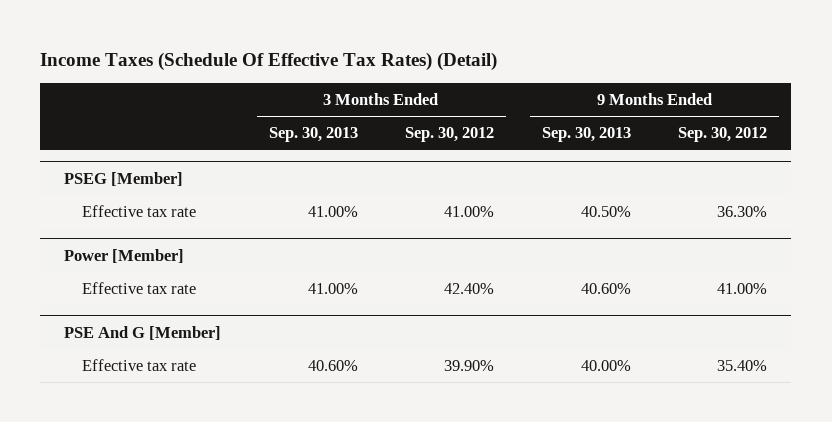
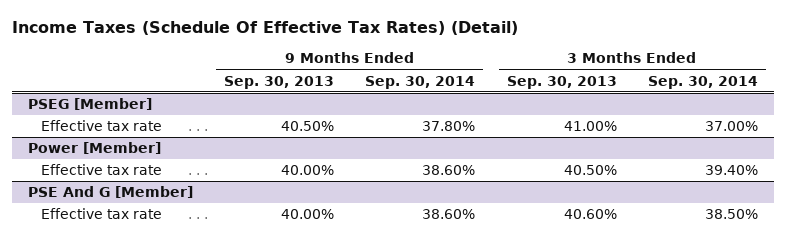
[405,127,495,143] Sep. 30, 2012 -> none
[678,127,768,143] Sep. 30, 2012 -> none
none -> [365,75,476,89] Sep. 30, 2014
none -> [648,75,759,89] Sep. 30, 2014
[307,283,358,295] 41.00% -> [563,165,617,176] 40.50%
[580,283,631,295] 40.60% -> [280,165,334,176] 40.00%

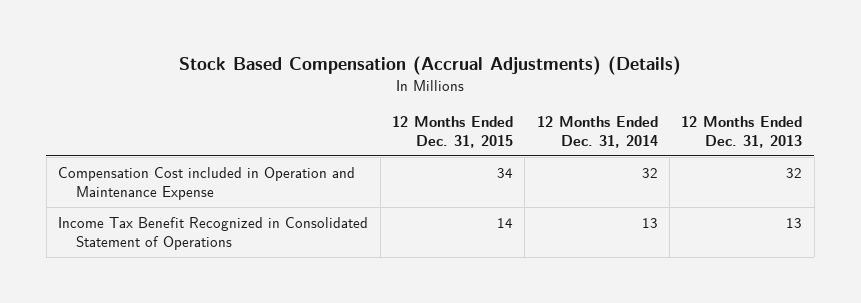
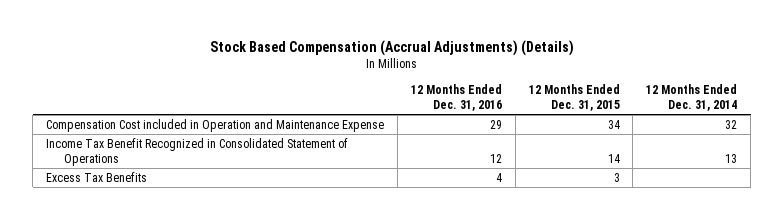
[681,115,803,148] 12 Months Ended Dec. 31, 2013 -> none
none -> [410,83,502,111] 12 Months Ended Dec. 31, 2016
none -> [46,171,148,182] Excess Tax Benefits

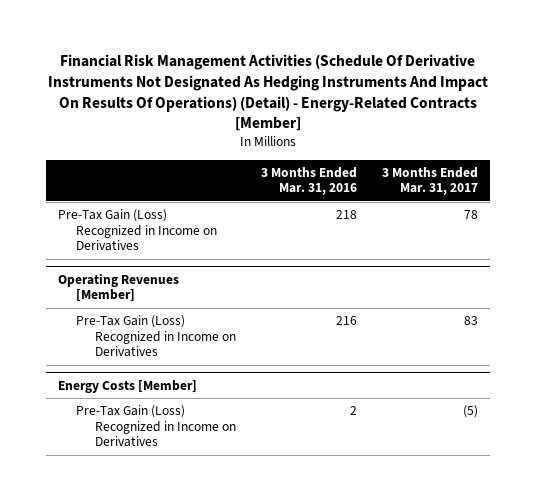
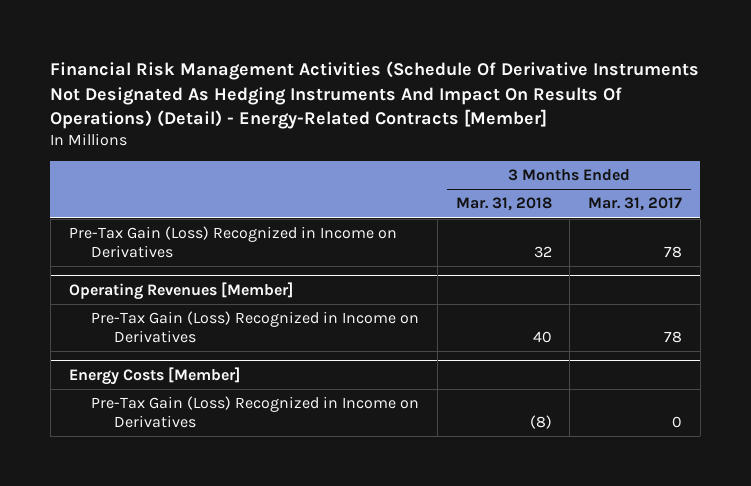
[260,166,357,196] 3 Months Ended Mar. 31, 2016 -> none
none -> [455,197,552,212] Mar. 31, 2018
[463,316,478,326] 83 -> [664,331,683,344] 78
[462,405,478,419] (5) -> [672,416,683,429] 0

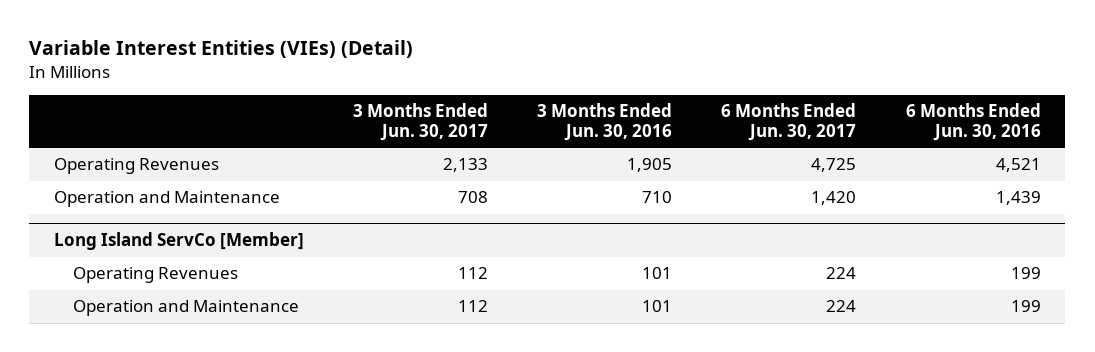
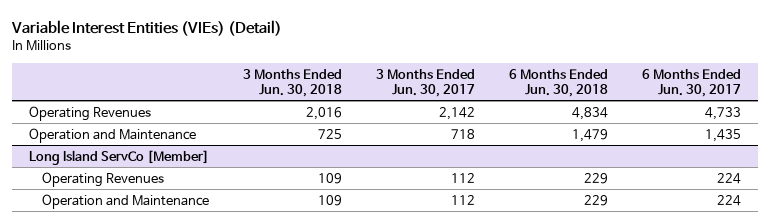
[537,103,673,141] 3 Months Ended Jun. 30, 2016 -> none
[905,103,1041,141] 6 Months Ended Jun. 30, 2016 -> none
none -> [243,68,343,98] 3 Months Ended Jun. 30, 2018
none -> [509,68,609,98] 6 Months Ended Jun. 30, 2018
[443,158,489,173] 2,133 -> [439,106,476,120] 2,142
[811,158,857,173] 4,725 -> [704,106,741,120] 4,733
[458,191,489,204] 708 -> [451,128,476,139] 718
[811,191,857,206] 1,420 -> [704,128,741,142] 1,435

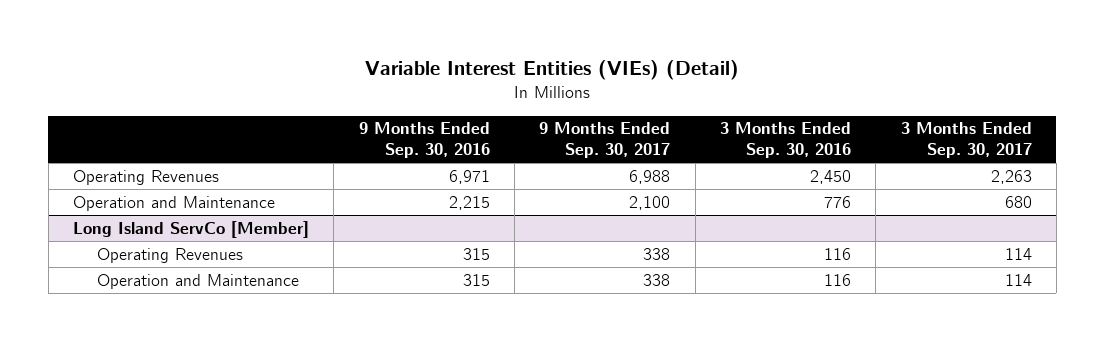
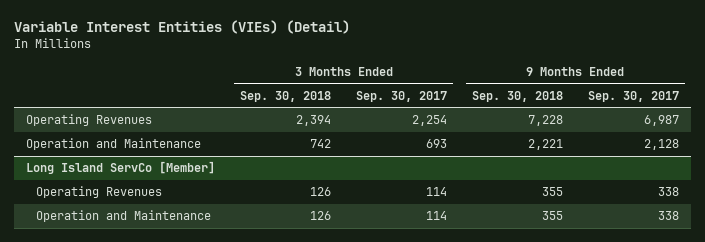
[358,122,490,159] 9 Months Ended Sep. 30, 2016 -> none
[719,122,851,159] 3 Months Ended Sep. 30, 2016 -> none
none -> [240,90,332,102] Sep. 30, 2018
none -> [471,90,563,102] Sep. 30, 2018
[629,169,671,184] 6,988 -> [643,115,679,127] 6,987
[990,169,1032,184] 2,263 -> [412,115,448,127] 2,254
[629,195,671,210] 2,100 -> [643,139,679,151] 2,128
[1004,195,1032,208] 680 -> [426,139,448,149] 693

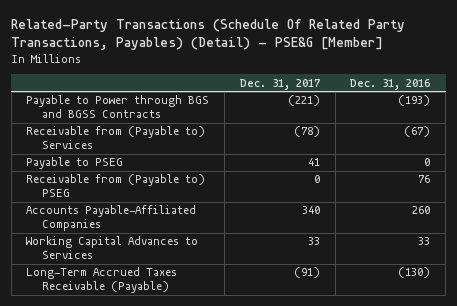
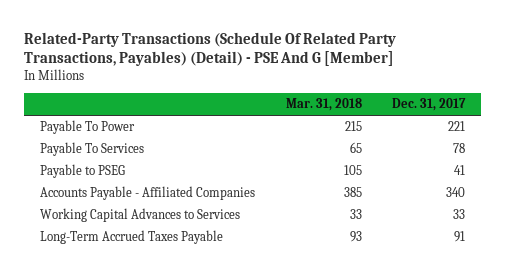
[11,19,406,51] Related-Party Transactions (Schedule Of Related Party Transactions, Payables) (Detail) - PSE&G [Member] -> [24,31,397,67] Related-Party Transactions (Schedule Of Related Party Transactions, Payables) (Detail) - PSE And G [Member]
[350,78,431,90] Dec. 31, 2016 -> none
none -> [285,98,362,112] Mar. 31, 2018
[26,95,210,119] Payable to Power through BGS and BGSS Contracts -> [39,120,135,135] Payable To Power
[287,95,320,107] (221) -> [448,121,466,132] 221
[26,126,206,150] Receivable from (Payable to) Services -> [39,142,144,157] Payable To Services
[293,126,320,138] (78) -> [453,143,466,154] 78
[26,174,206,198] Receivable from (Payable to) PSEG -> none
[26,205,197,232] Accounts Payable-Affiliated Companies -> [39,186,255,201] Accounts Payable - Affiliated Companies
[26,267,178,294] Long-Term Accrued Taxes Receivable (Payable) -> [39,230,223,245] Long-Term Accrued Taxes Payable
[293,267,320,279] (91) -> [454,231,466,243] 91

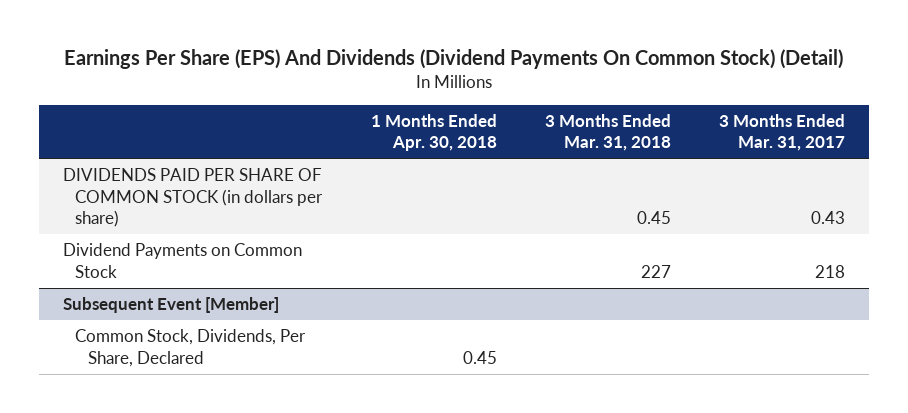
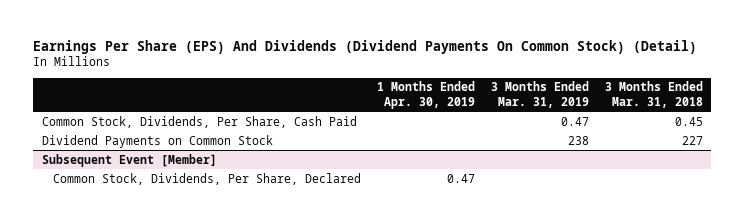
[370,113,497,152] 1 Months Ended Apr. 30, 2018 -> none
[718,113,845,152] 3 Months Ended Mar. 31, 2017 -> none
none -> [377,81,476,109] 1 Months Ended Apr. 30, 2019
none -> [491,81,590,108] 3 Months Ended Mar. 31, 2019
[63,167,324,228] DIVIDENDS PAID PER SHARE OF COMMON STOCK (in dollars per share) -> [41,115,357,128] Common Stock, Dividends, Per Share, Cash Paid

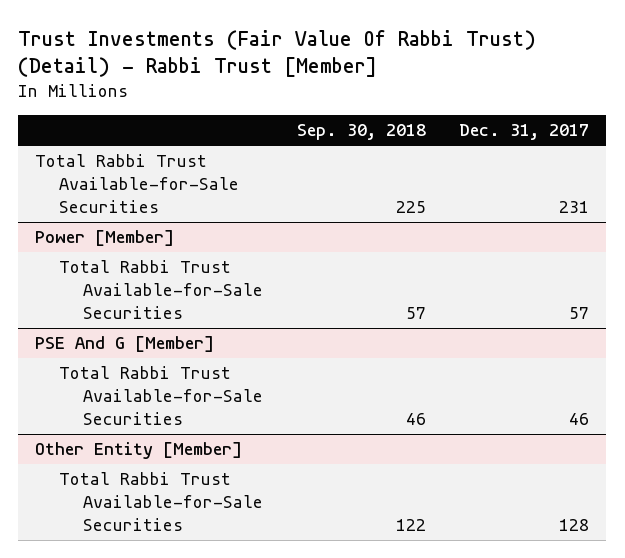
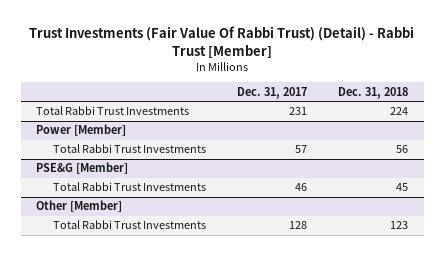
[296,124,426,141] Sep. 30, 2018 -> none
none -> [338,86,409,99] Dec. 31, 2018
[35,154,240,213] Total Rabbi Trust Available-for-Sale Securities -> [36,106,190,116] Total Rabbi Trust Investments
[59,260,264,319] Total Rabbi Trust Available-for-Sale Securities -> [53,144,207,154] Total Rabbi Trust Investments
[35,336,215,353] PSE And G [Member] -> [36,162,129,175] PSE&G [Member]
[59,366,264,425] Total Rabbi Trust Available-for-Sale Securities -> [53,182,207,192] Total Rabbi Trust Investments
[35,442,243,460] Other Entity [Member] -> [36,200,123,213] Other [Member]
[59,472,264,531] Total Rabbi Trust Available-for-Sale Securities -> [53,220,207,230] Total Rabbi Trust Investments

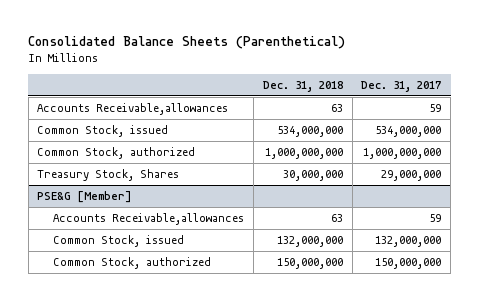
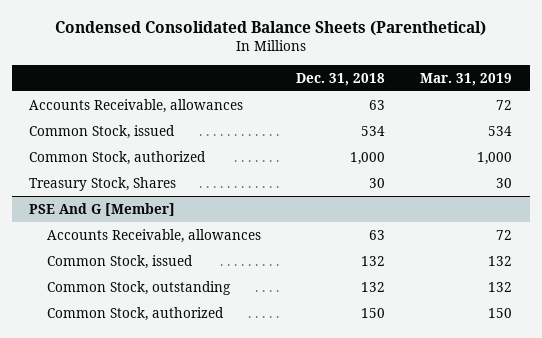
[28,36,346,50] Consolidated Balance Sheets (Parenthetical) -> [54,20,486,36] Condensed Consolidated Balance Sheets (Parenthetical)
[361,80,442,92] Dec. 31, 2017 -> none
none -> [420,72,513,86] Mar. 31, 2019
[37,103,229,116] Accounts Receivable,allowances -> [29,98,244,113] Accounts Receivable, allowances
[276,126,343,138] 534,000,000 -> [361,125,386,136] 534
[264,148,343,160] 1,000,000,000 -> [350,151,386,165] 1,000
[282,170,343,182] 30,000,000 -> [369,177,386,188] 30
[37,191,133,204] PSE&G [Member] -> [29,202,176,216] PSE And G [Member]
[53,213,245,226] Accounts Receivable,allowances -> [46,228,261,243] Accounts Receivable, allowances
[276,236,343,248] 132,000,000 -> [361,255,386,266] 132
none -> [46,280,231,295] Common Stock, outstanding
[276,258,343,270] 150,000,000 -> [361,307,386,318] 150

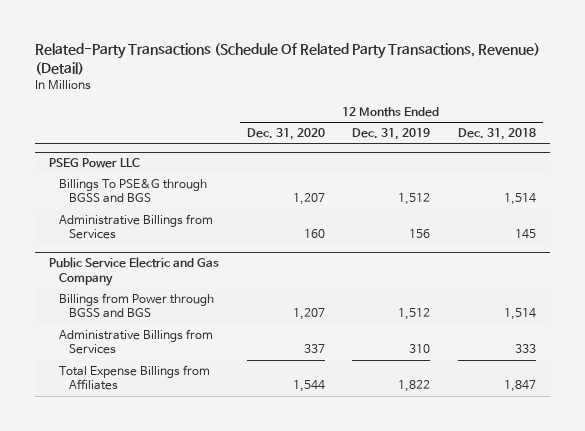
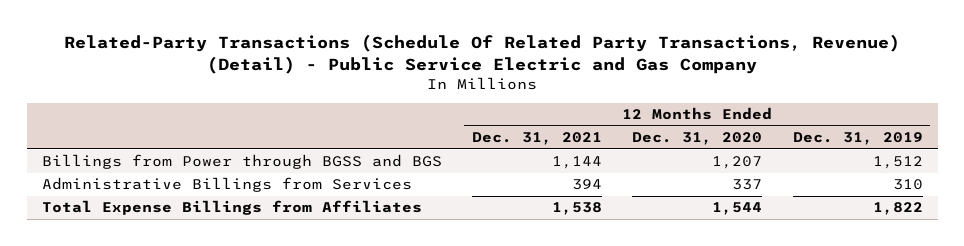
[35,43,541,75] Related-Party Transactions (Schedule Of Related Party Transactions, Revenue) (Detail) -> [64,34,901,74] Related-Party Transactions (Schedule Of Related Party Transactions, Revenue) (Detail) - Public Service Electric and Gas Company
[457,128,536,141] Dec. 31, 2018 -> none
none -> [471,131,602,145] Dec. 31, 2021
[49,158,141,169] PSEG Power LLC -> none
[58,178,207,204] Billings To PSE&G through BGSS and BGS -> none
[58,213,213,240] Administrative Billings from Services -> none
[49,257,220,286] Public Service Electric and Gas Company -> none

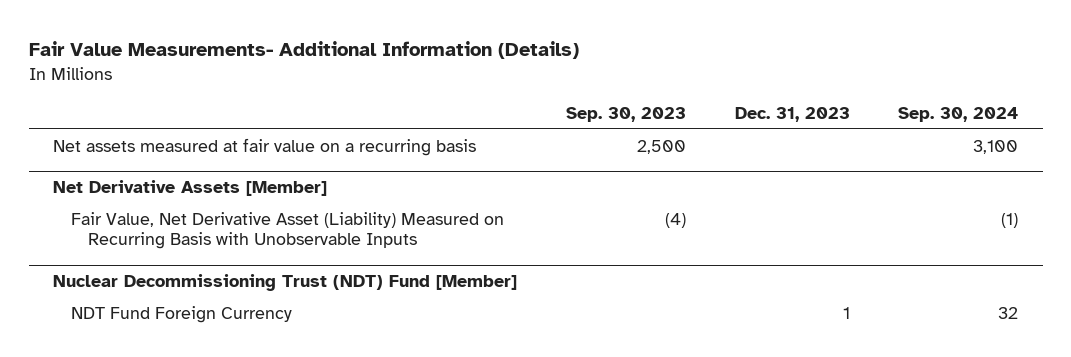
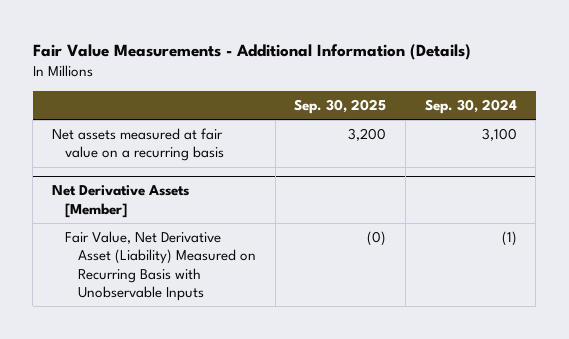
[28,41,579,60] Fair Value Measurements- Additional Information (Details) -> [32,43,471,60] Fair Value Measurements - Additional Information (Details)
[565,107,686,123] Sep. 30, 2023 -> none
[734,107,850,123] Dec. 31, 2023 -> none
none -> [294,98,387,114] Sep. 30, 2025
[53,273,518,291] Nuclear Decommissioning Trust (NDT) Fund [Member] -> none
[70,305,292,323] NDT Fund Foreign Currency -> none

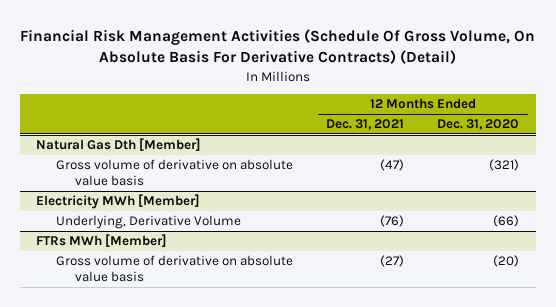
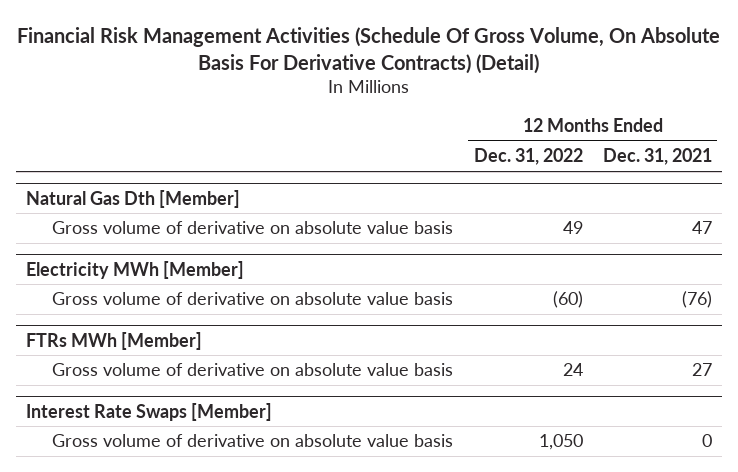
[437,119,520,131] Dec. 31, 2020 -> none
none -> [473,148,583,166] Dec. 31, 2022
[380,159,405,172] (47) -> [692,221,713,235] 47
[55,215,241,230] Underlying, Derivative Volume -> [52,292,454,306] Gross volume of derivative on absolute value basis
[380,255,405,268] (27) -> [692,363,713,377] 27
none -> [25,402,272,421] Interest Rate Swaps [Member]
none -> [52,434,454,448] Gross volume of derivative on absolute value basis

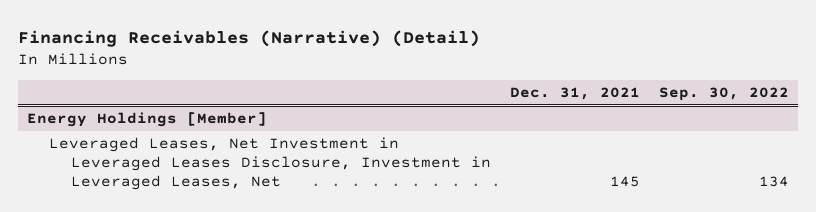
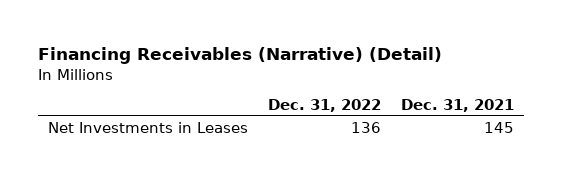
[658,87,789,102] Sep. 30, 2022 -> none
none -> [268,99,382,113] Dec. 31, 2022
[27,112,268,128] Energy Holdings [Member] -> none
[49,137,492,191] Leveraged Leases, Net Investment in Leveraged Leases Disclosure, Investment in Leveraged Leases, Net -> [48,122,249,134] Net Investments in Leases

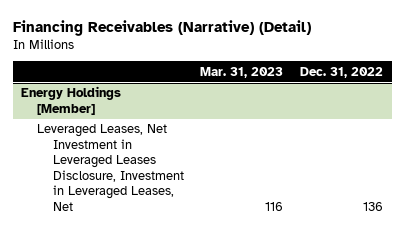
[401,99,515,113] Dec. 31, 2021 -> none
none -> [200,66,284,78] Mar. 31, 2023
none -> [21,86,122,115] Energy Holdings [Member]
[48,122,249,134] Net Investments in Leases -> [36,124,184,211] Leveraged Leases, Net Investment in Leveraged Leases Disclosure, Investment in Leveraged Leases, Net

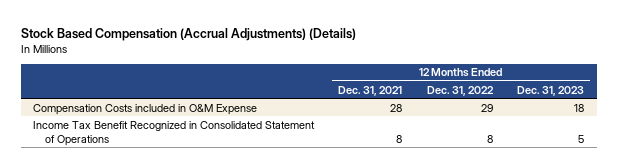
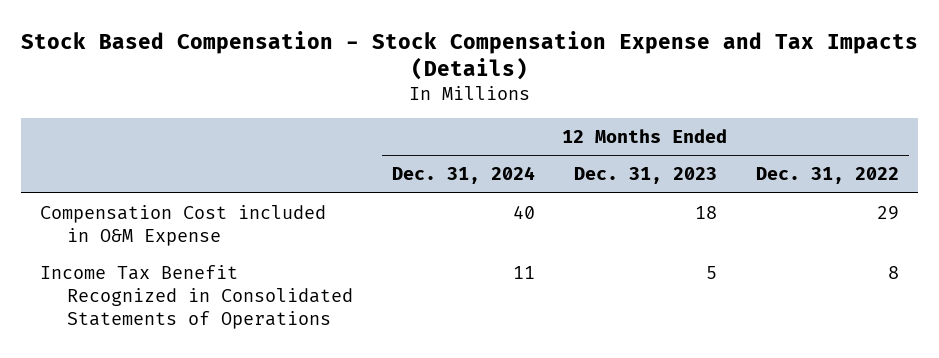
[20,27,356,41] Stock Based Compensation (Accrual Adjustments) (Details) -> [20,30,918,81] Stock Based Compensation - Stock Compensation Expense and Tax Impacts (Details)
[338,85,403,96] Dec. 31, 2021 -> none
none -> [392,166,536,185] Dec. 31, 2024
[32,103,257,115] Compensation Costs included in O&M Expense -> [40,204,327,246] Compensation Cost included in O&M Expense
[32,120,315,146] Income Tax Benefit Recognized in Consolidated Statement of Operations -> [40,264,354,329] Income Tax Benefit Recognized in Consolidated Statements of Operations

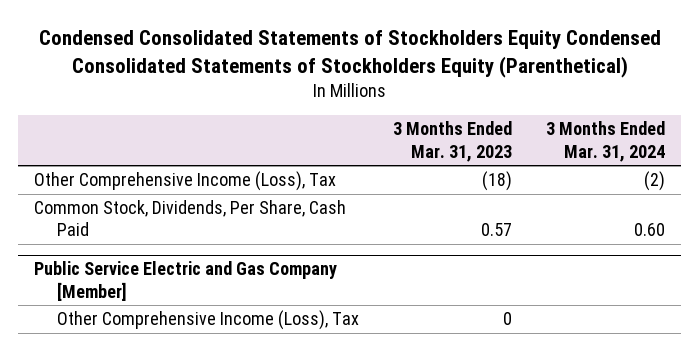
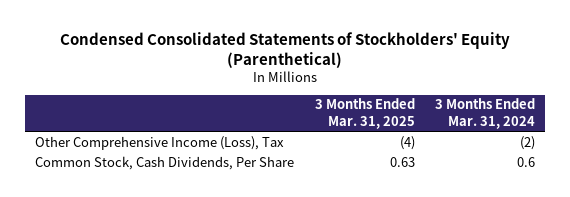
[38,30,661,79] Condensed Consolidated Statements of Stockholders Equity Condensed Consolidated Statements of Stockholders Equity (Parenthetical) -> [60,31,511,68] Condensed Consolidated Statements of Stockholders' Equity (Parenthetical)
[393,121,513,162] 3 Months Ended Mar. 31, 2023 -> none
none -> [314,98,415,130] 3 Months Ended Mar. 31, 2025
[34,261,338,301] Public Service Electric and Gas Company [Member] -> none
[57,310,360,331] Other Comprehensive Income (Loss), Tax -> none
[34,200,347,237] Common Stock, Dividends, Per Share, Cash Paid -> [34,155,294,170] Common Stock, Cash Dividends, Per Share
[633,223,665,237] 0.60 -> [517,156,536,167] 0.6

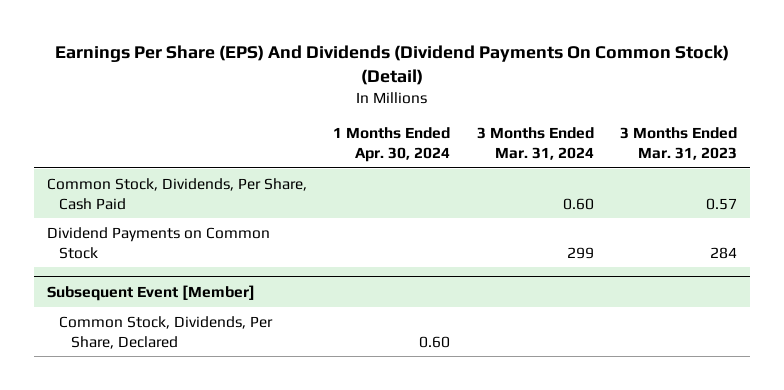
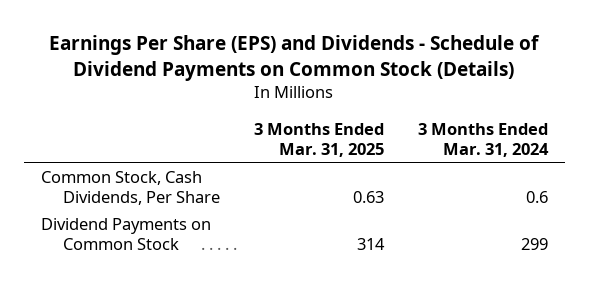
[54,44,729,85] Earnings Per Share (EPS) And Dividends (Dividend Payments On Common Stock) (Detail) -> [49,35,541,81] Earnings Per Share (EPS) and Dividends - Schedule of Dividend Payments on Common Stock (Details)
[333,126,451,162] 1 Months Ended Apr. 30, 2024 -> none
[620,126,738,160] 3 Months Ended Mar. 31, 2023 -> none
none -> [254,122,385,157] 3 Months Ended Mar. 31, 2025
[46,177,307,210] Common Stock, Dividends, Per Share, Cash Paid -> [41,170,221,205] Common Stock, Cash Dividends, Per Share
[562,197,594,210] 0.60 -> [525,190,548,203] 0.6
[46,284,255,301] Subsequent Event [Member] -> none
[58,315,273,349] Common Stock, Dividends, Per Share, Declared -> none

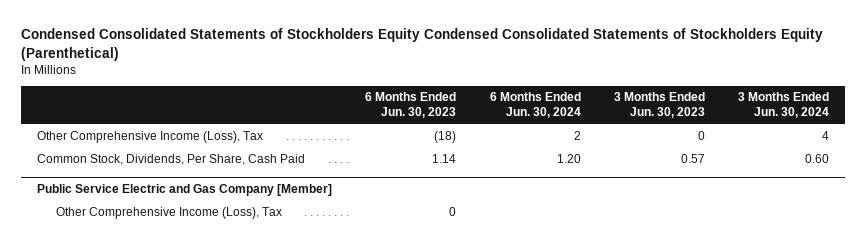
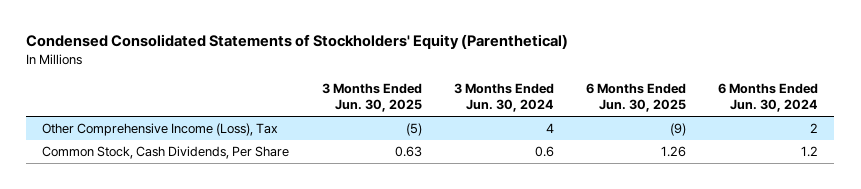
[20,28,823,61] Condensed Consolidated Statements of Stockholders Equity Condensed Consolidated Statements of Stockholders Equity (Parenthetical) -> [26,34,569,50] Condensed Consolidated Statements of Stockholders' Equity (Parenthetical)
[365,92,457,119] 6 Months Ended Jun. 30, 2023 -> none
[613,92,705,119] 3 Months Ended Jun. 30, 2023 -> none
none -> [321,83,422,113] 3 Months Ended Jun. 30, 2025
none -> [585,83,686,113] 6 Months Ended Jun. 30, 2025
[37,184,333,197] Public Service Electric and Gas Company [Member] -> none
[55,206,282,219] Other Comprehensive Income (Loss), Tax -> none
[37,153,306,165] Common Stock, Dividends, Per Share, Cash Paid -> [42,146,290,160] Common Stock, Cash Dividends, Per Share
[556,153,581,163] 1.20 -> [801,146,819,158] 1.2
[804,153,829,163] 0.60 -> [534,146,554,158] 0.6

